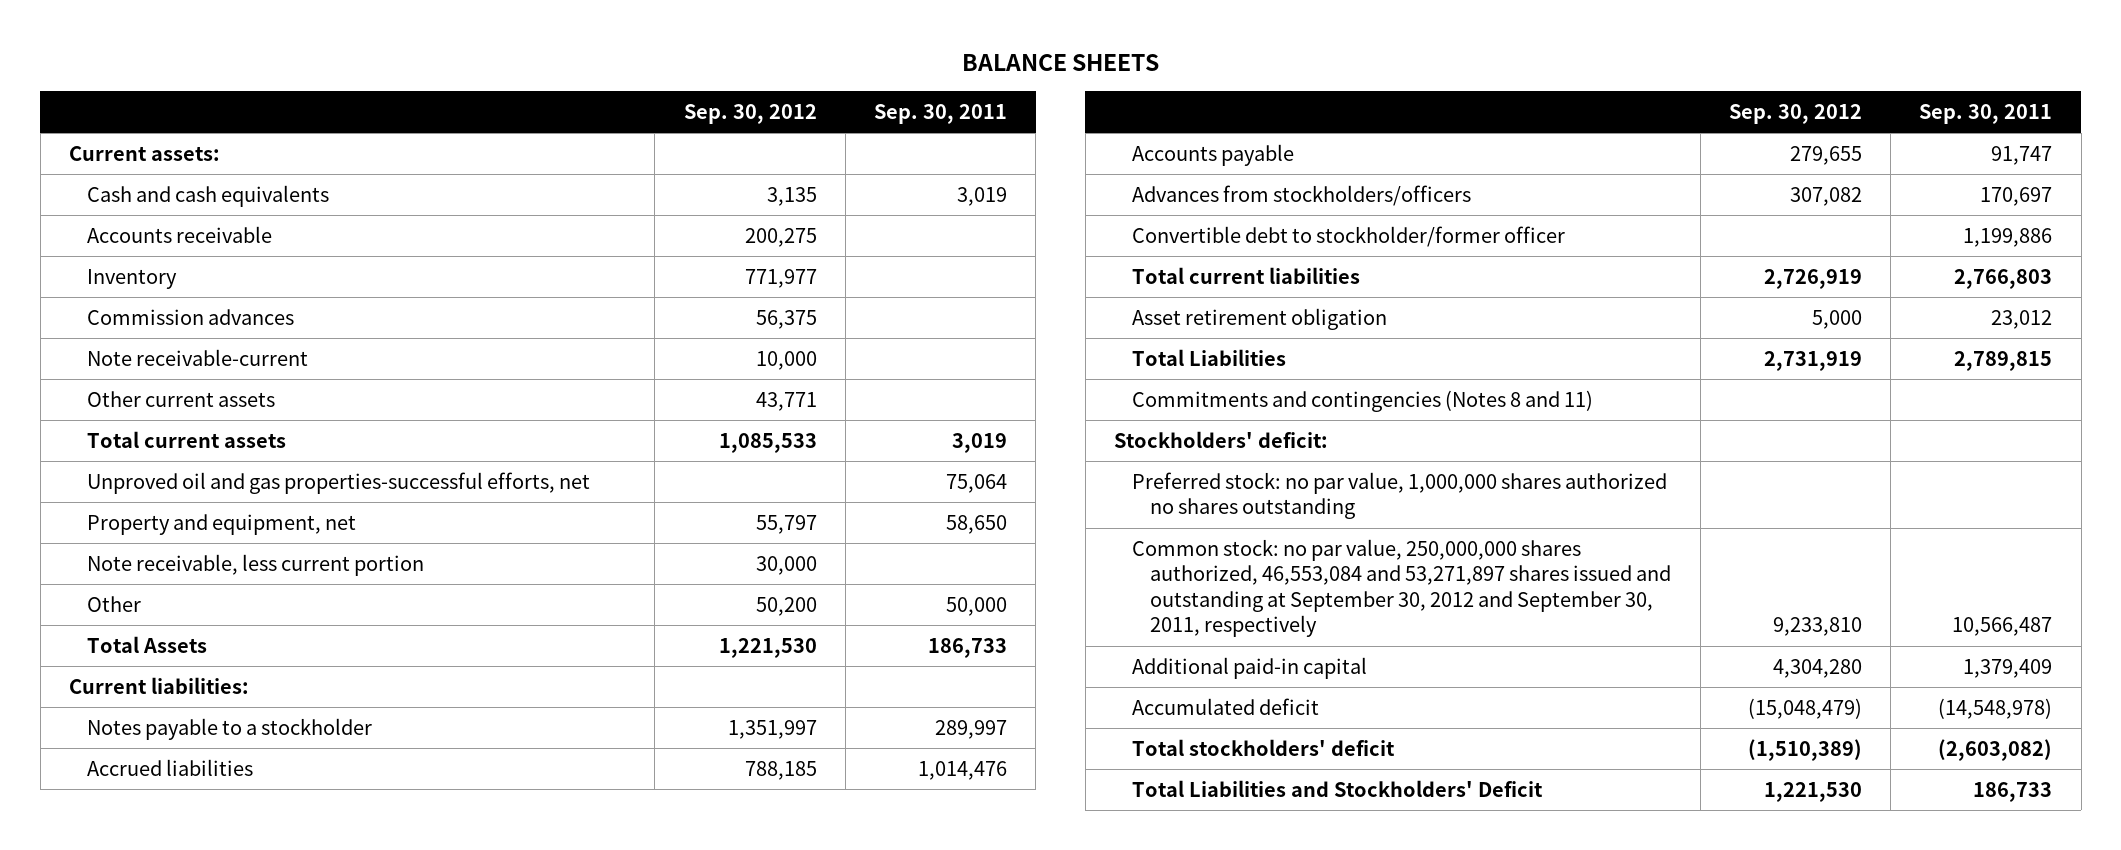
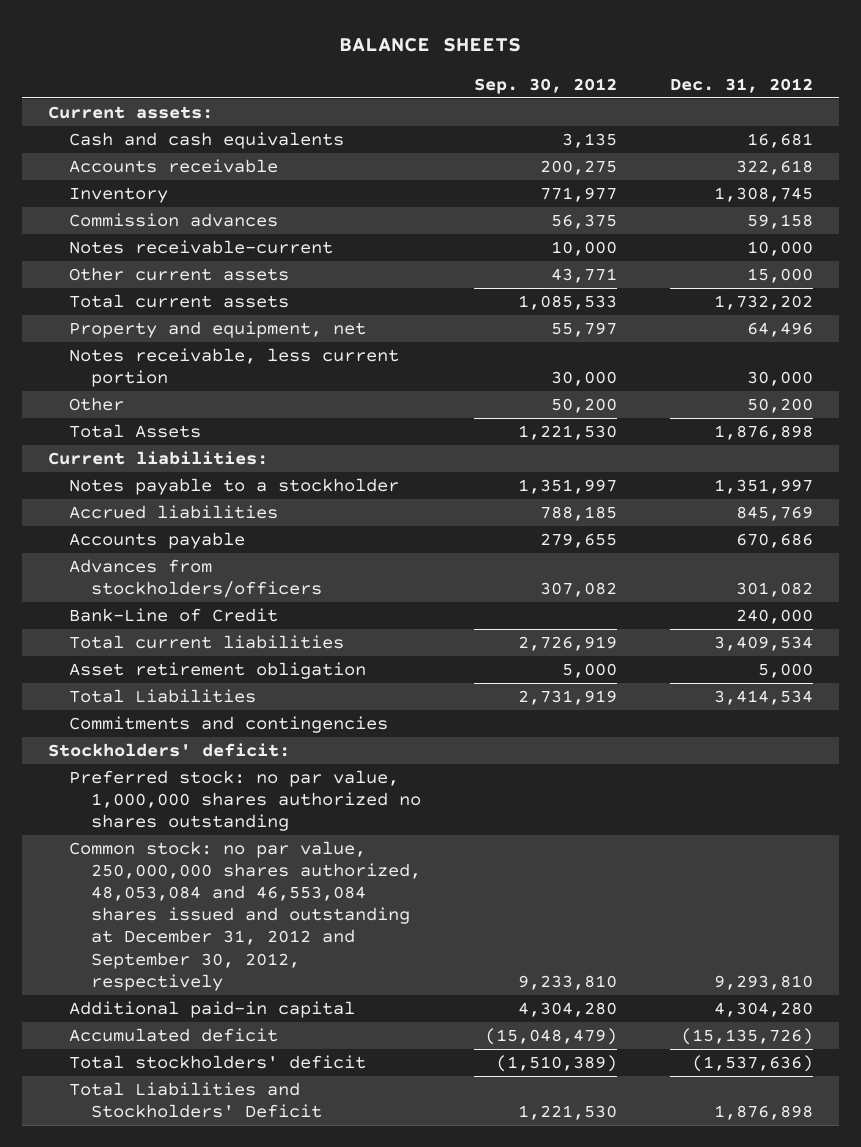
[874,103,1008,124] Sep. 30, 2011 -> none
none -> [669,77,813,93] Dec. 31, 2012
[87,348,309,366] Note receivable-current -> [69,240,334,255] Notes receivable-current
[87,471,591,494] Unproved oil and gas properties-successful efforts, net -> none
[87,553,425,576] Note receivable, less current portion -> [69,348,400,388] Notes receivable, less current portion
[1132,225,1566,247] Convertible debt to stockholder/former officer -> none
none -> [69,608,279,623] Bank-Line of Credit
[1132,389,1594,412] Commitments and contingencies (Notes 8 and 11) -> [69,716,389,734] Commitments and contingencies
[1132,538,1672,638] Common stock: no par value, 250,000,000 shares authorized, 46,553,084 and 53,271,897 shares issued and outstanding at September 30, 2012 and September 30, 2011, respectively -> [69,841,421,991] Common stock: no par value, 250,000,000 shares authorized, 48,053,084 and 46,553,084 shares issued and outstanding at December 31, 2012 and September 30, 2012, respectively

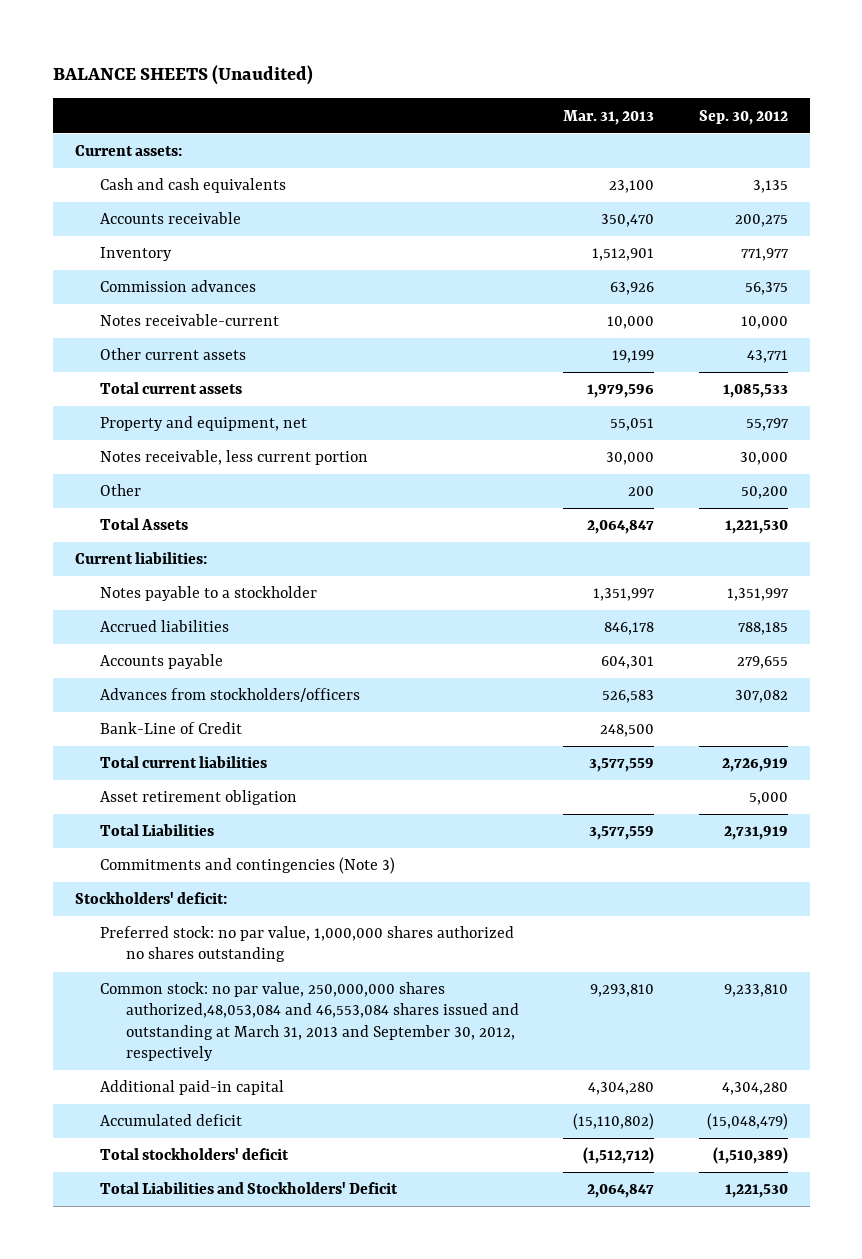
[339,38,522,53] BALANCE SHEETS -> [52,65,313,86] BALANCE SHEETS (Unaudited)
[669,77,813,93] Dec. 31, 2012 -> none
none -> [563,109,655,125] Mar. 31, 2013
[69,716,389,734] Commitments and contingencies -> [100,857,396,875] Commitments and contingencies (Note 3)
[69,841,421,991] Common stock: no par value, 250,000,000 shares authorized, 48,053,084 and 46,553,084 shares issued and outstanding at December 31, 2012 and September 30, 2012, respectively -> [100,982,520,1061] Common stock: no par value, 250,000,000 shares authorized,48,053,084 and 46,553,084 shares issued and outstanding at March 31, 2013 and September 30, 2012, respectively

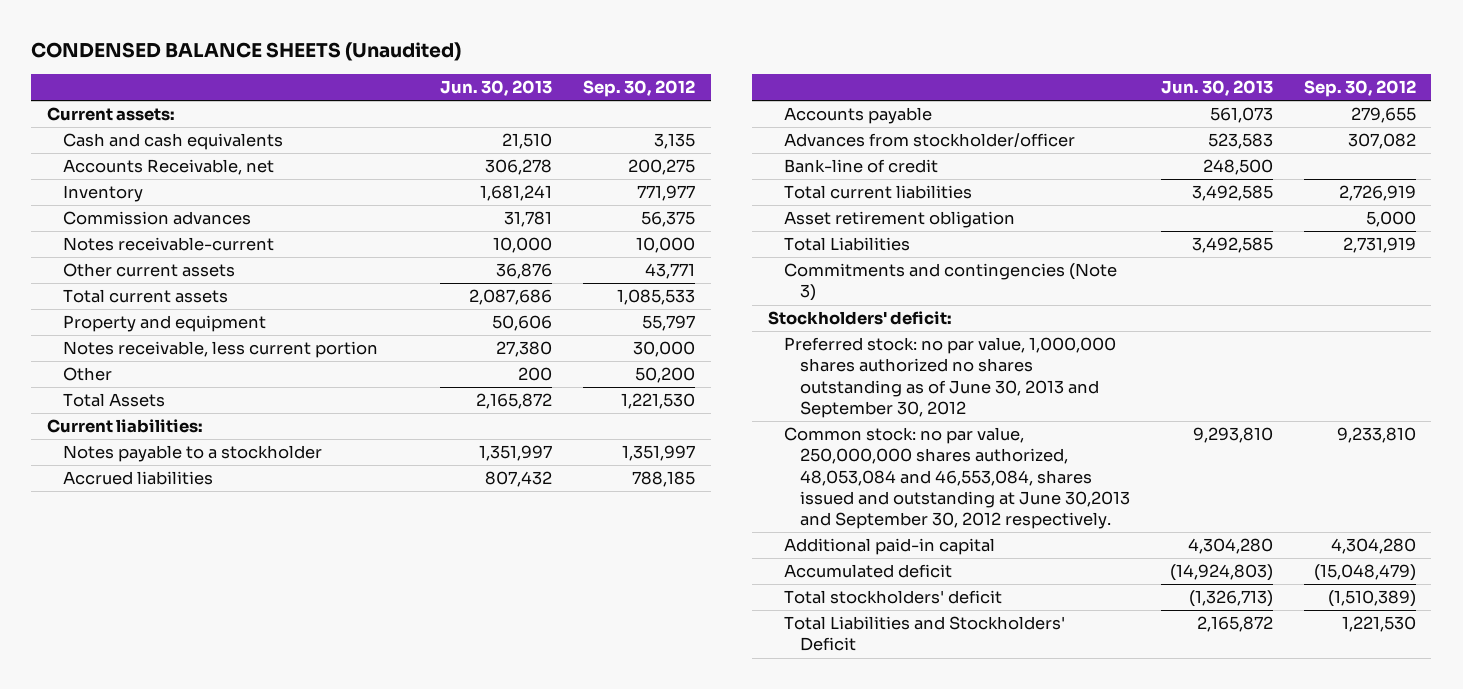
[52,65,313,86] BALANCE SHEETS (Unaudited) -> [31,42,462,62] CONDENSED BALANCE SHEETS (Unaudited)
[563,109,655,125] Mar. 31, 2013 -> none
none -> [440,80,553,97] Jun. 30, 2013
[100,212,242,225] Accounts receivable -> [63,159,275,176] Accounts Receivable, net
[100,416,308,432] Property and equipment, net -> [63,315,267,333] Property and equipment
[100,688,361,703] Advances from stockholders/officers -> [783,133,1075,148] Advances from stockholder/officer
[100,722,243,735] Bank-Line of Credit -> [783,159,938,174] Bank-line of credit
[100,926,515,963] Preferred stock: no par value, 1,000,000 shares authorized no shares outstanding -> [783,337,1116,418] Preferred stock: no par value, 1,000,000 shares authorized no shares outstanding as of June 30, 2013 and September 30, 2012
[100,982,520,1061] Common stock: no par value, 250,000,000 shares authorized,48,053,084 and 46,553,084 shares issued and outstanding at March 31, 2013 and September 30, 2012, respectively -> [783,427,1130,530] Common stock: no par value, 250,000,000 shares authorized, 48,053,084 and 46,553,084, shares issued and outstanding at June 30,2013 and September 30, 2012 respectively.

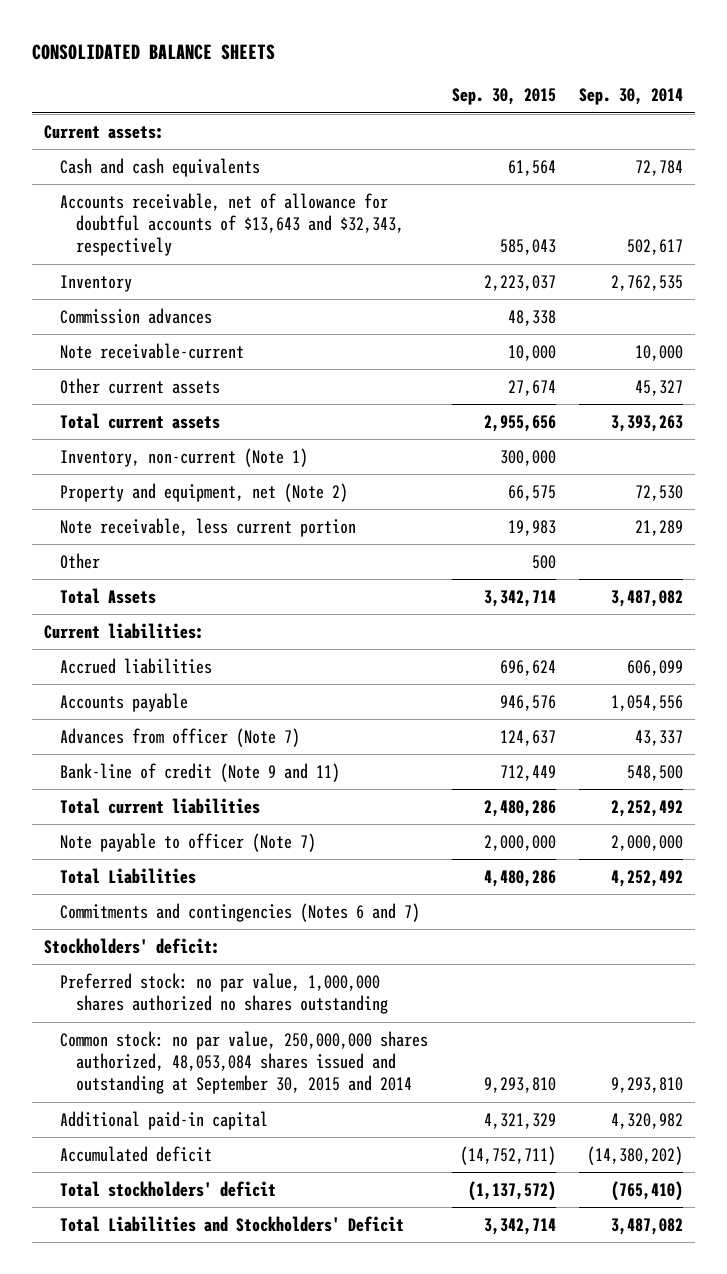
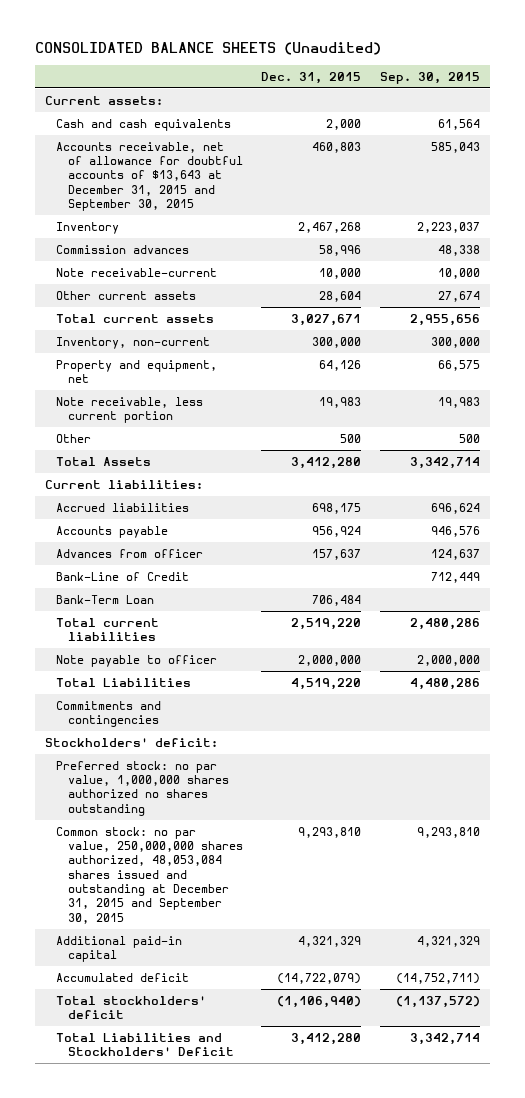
[31,44,275,61] CONSOLIDATED BALANCE SHEETS -> [35,42,382,56] CONSOLIDATED BALANCE SHEETS (Unaudited)
[579,88,684,106] Sep. 30, 2014 -> none
none -> [261,71,362,84] Dec. 31, 2015
[59,192,405,257] Accounts receivable, net of allowance for doubtful accounts of $13,643 and $32,343, respectively -> [56,141,243,211] Accounts receivable, net of allowance for doubtful accounts of $13,643 at December 31, 2015 and September 30, 2015
[59,447,308,467] Inventory, non-current (Note 1) -> [56,336,211,349] Inventory, non-current
[59,482,348,502] Property and equipment, net (Note 2) -> [56,359,218,384] Property and equipment, net
[59,727,300,747] Advances from officer (Note 7) -> [56,548,204,558] Advances from officer
[59,762,340,782] Bank-line of credit (Note 9 and 11) -> [56,571,190,581] Bank-Line of Credit
none -> [56,594,155,604] Bank-Term Loan
[59,832,316,852] Note payable to officer (Note 7) -> [56,654,218,667] Note payable to officer
[59,902,420,922] Commitments and contingencies (Notes 6 and 7) -> [56,700,162,728] Commitments and contingencies
[59,1030,428,1095] Common stock: no par value, 250,000,000 shares authorized, 48,053,084 shares issued and outstanding at September 30, 2015 and 2014 -> [56,826,243,924] Common stock: no par value, 250,000,000 shares authorized, 48,053,084 shares issued and outstanding at December 31, 2015 and September 30, 2015

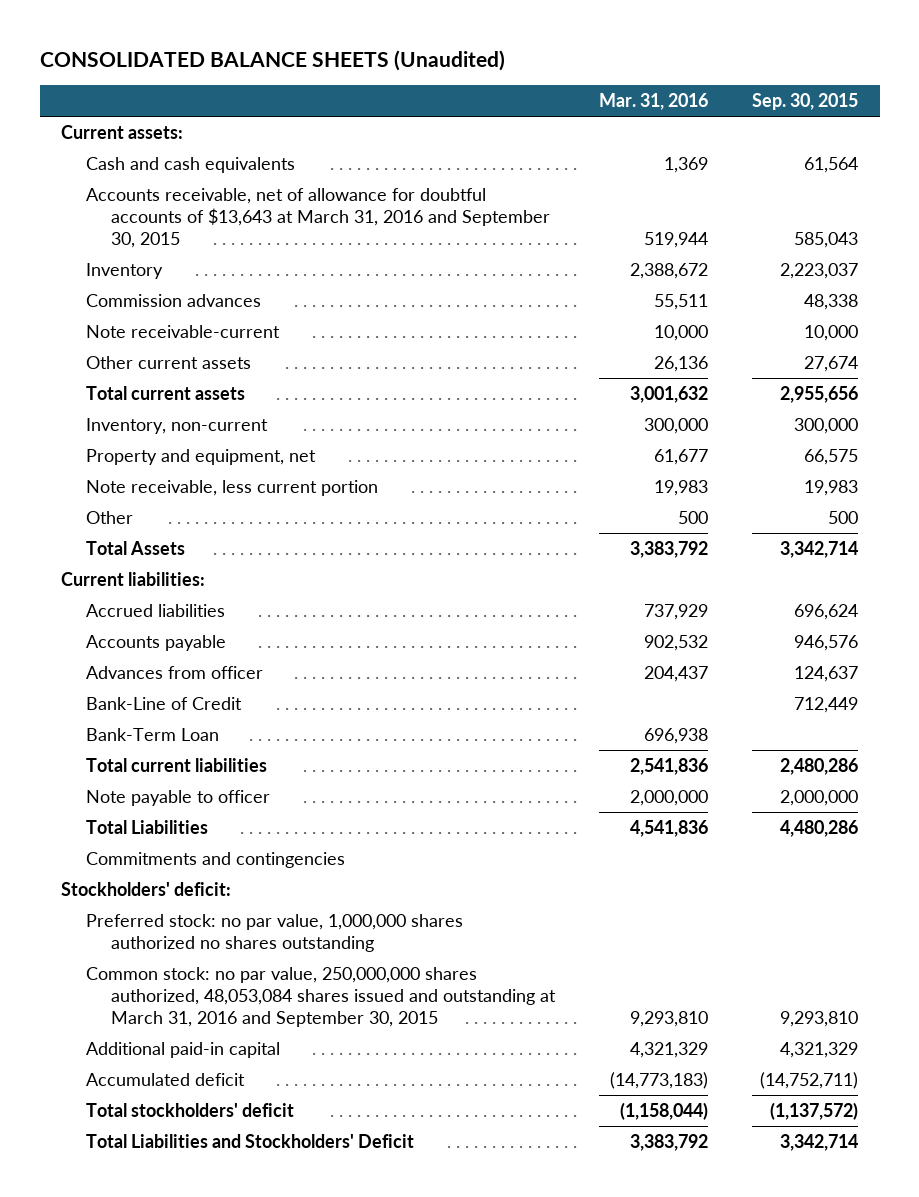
[261,71,362,84] Dec. 31, 2015 -> none
none -> [598,93,708,111] Mar. 31, 2016
[56,141,243,211] Accounts receivable, net of allowance for doubtful accounts of $13,643 at December 31, 2015 and September 30, 2015 -> [86,187,550,249] Accounts receivable, net of allowance for doubtful accounts of $13,643 at March 31, 2016 and September 30, 2015
[56,826,243,924] Common stock: no par value, 250,000,000 shares authorized, 48,053,084 shares issued and outstanding at December 31, 2015 and September 30, 2015 -> [86,966,556,1028] Common stock: no par value, 250,000,000 shares authorized, 48,053,084 shares issued and outstanding at March 31, 2016 and September 30, 2015

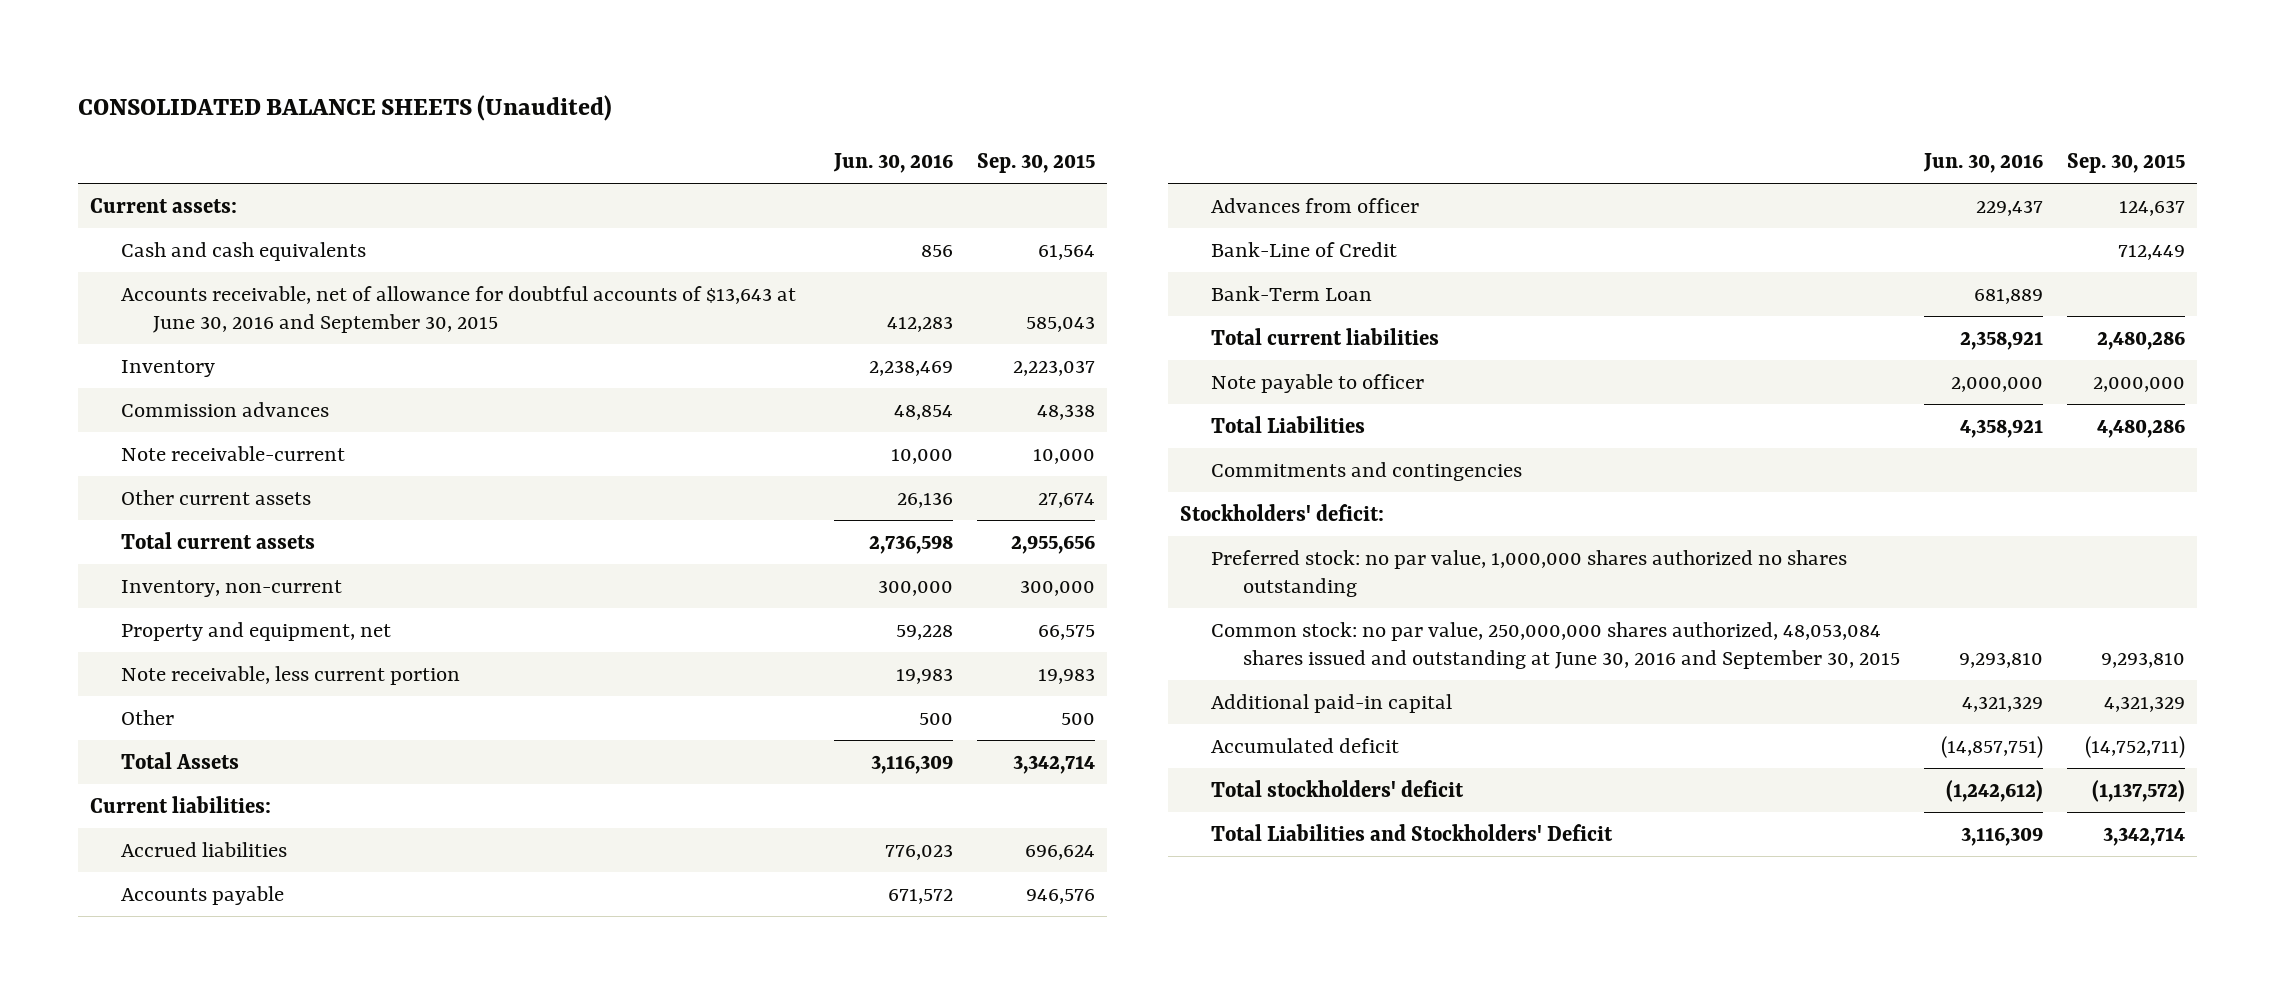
[598,93,708,111] Mar. 31, 2016 -> none
none -> [833,153,954,174] Jun. 30, 2016
[86,187,550,249] Accounts receivable, net of allowance for doubtful accounts of $13,643 at March 31, 2016 and September 30, 2015 -> [121,285,797,333] Accounts receivable, net of allowance for doubtful accounts of $13,643 at June 30, 2016 and September 30, 2015
[86,966,556,1028] Common stock: no par value, 250,000,000 shares authorized, 48,053,084 shares issued and outstanding at March 31, 2016 and September 30, 2015 -> [1211,621,1900,669] Common stock: no par value, 250,000,000 shares authorized, 48,053,084 shares issued and outstanding at June 30, 2016 and September 30, 2015

